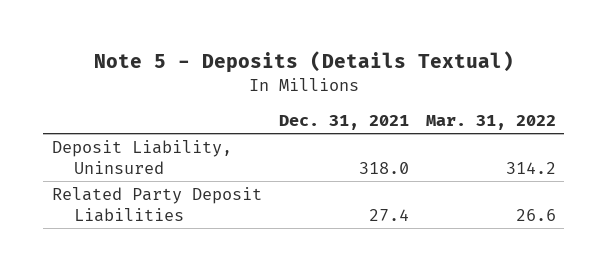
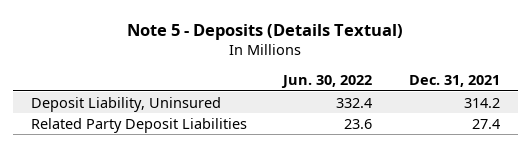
[425,114,556,130] Mar. 31, 2022 -> none
none -> [281,75,373,89] Jun. 30, 2022
[358,161,409,174] 318.0 -> [463,97,500,108] 314.2

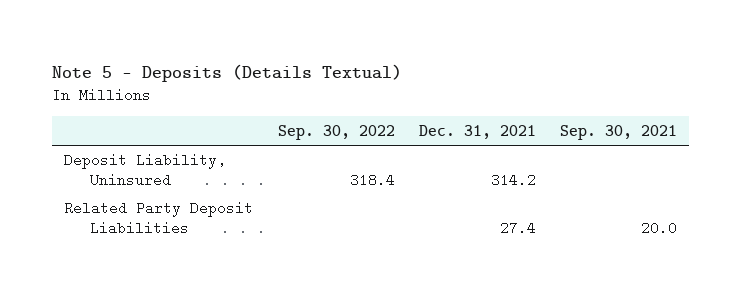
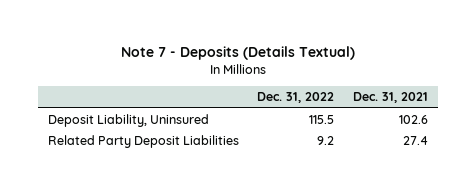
[52,63,403,82] Note 5 - Deposits (Details Textual) -> [120,46,355,61] Note 7 - Deposits (Details Textual)
[277,124,395,140] Sep. 30, 2022 -> none
[560,124,678,140] Sep. 30, 2021 -> none
none -> [257,92,335,104] Dec. 31, 2022
[490,172,536,187] 314.2 -> [399,115,429,125] 102.6

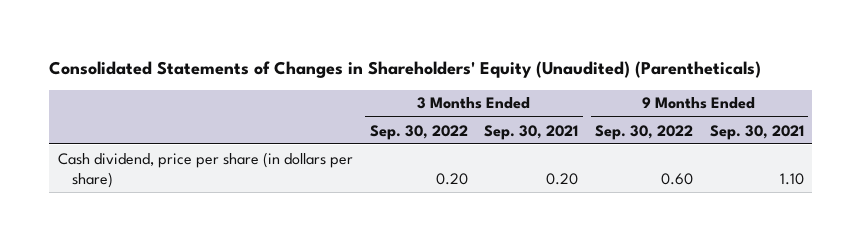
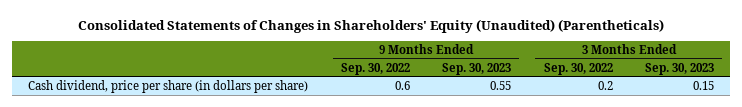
[484,124,579,140] Sep. 30, 2021 -> none
[709,124,804,140] Sep. 30, 2021 -> none
none -> [442,62,512,75] Sep. 30, 2023
none -> [644,62,714,75] Sep. 30, 2023
[435,172,468,185] 0.20 -> [597,80,613,90] 0.2
[661,172,694,185] 0.60 -> [394,80,410,90] 0.6

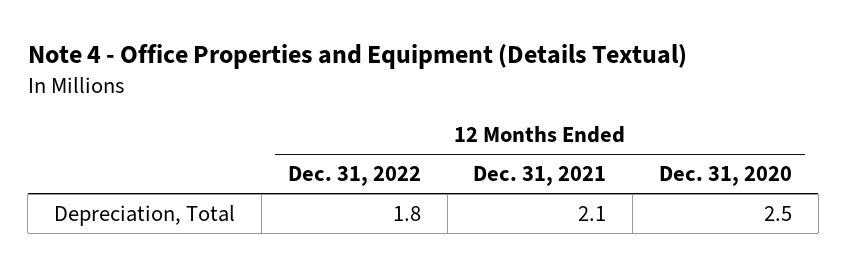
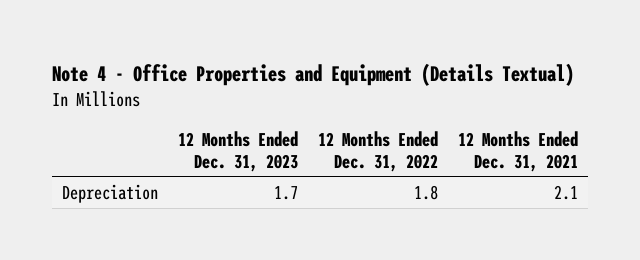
[659,166,793,187] Dec. 31, 2020 -> none
none -> [178,130,299,172] 12 Months Ended Dec. 31, 2023
[54,204,236,226] Depreciation, Total -> [62,183,159,203] Depreciation

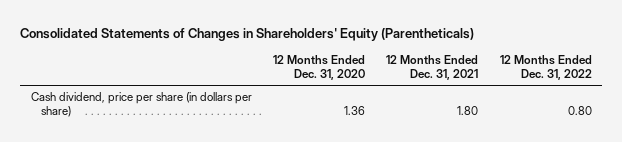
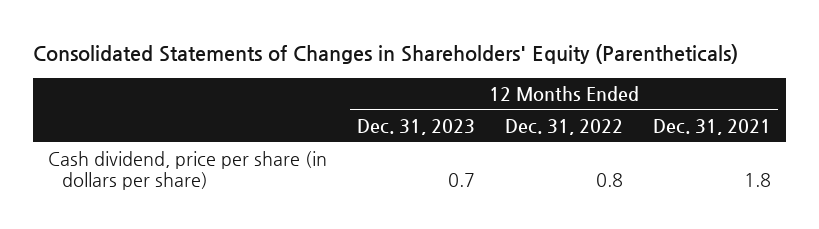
[273,54,366,81] 12 Months Ended Dec. 31, 2020 -> none
none -> [357,118,476,135] Dec. 31, 2023
[457,106,479,116] 1.80 -> [743,173,771,188] 1.8
[567,106,592,116] 0.80 -> [595,173,623,188] 0.8

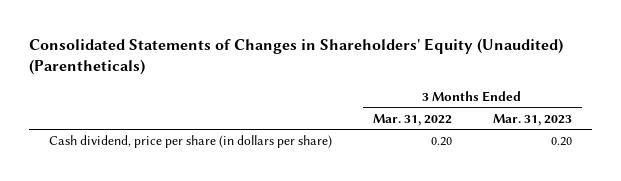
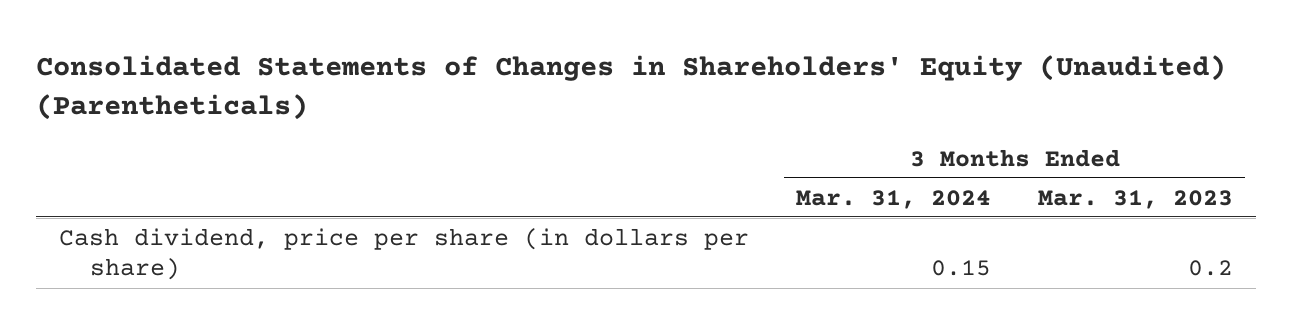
[373,113,453,126] Mar. 31, 2022 -> none
none -> [796,189,992,209] Mar. 31, 2024
[550,137,572,147] 0.20 -> [1188,260,1234,277] 0.2

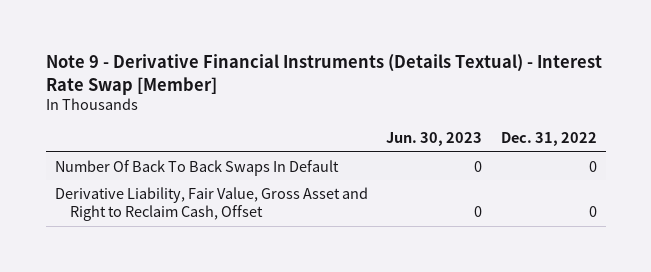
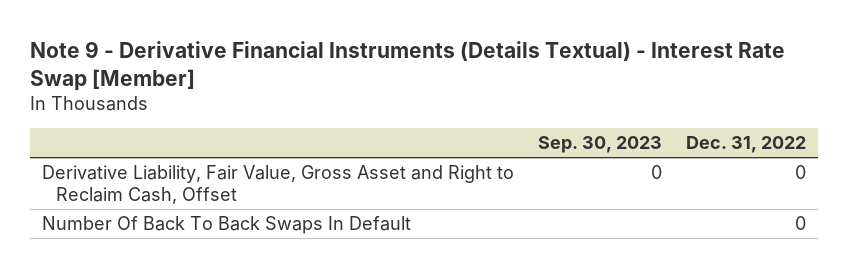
[386,132,483,147] Jun. 30, 2023 -> none
none -> [538,136,663,154] Sep. 30, 2023
[54,159,339,176] Number Of Back To Back Swaps In Default -> [41,216,411,235] Number Of Back To Back Swaps In Default

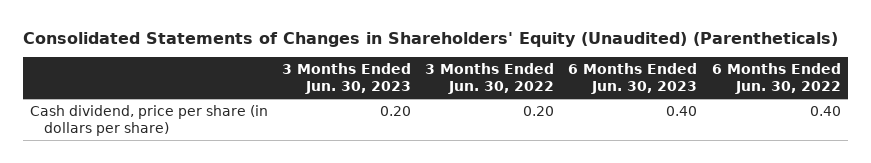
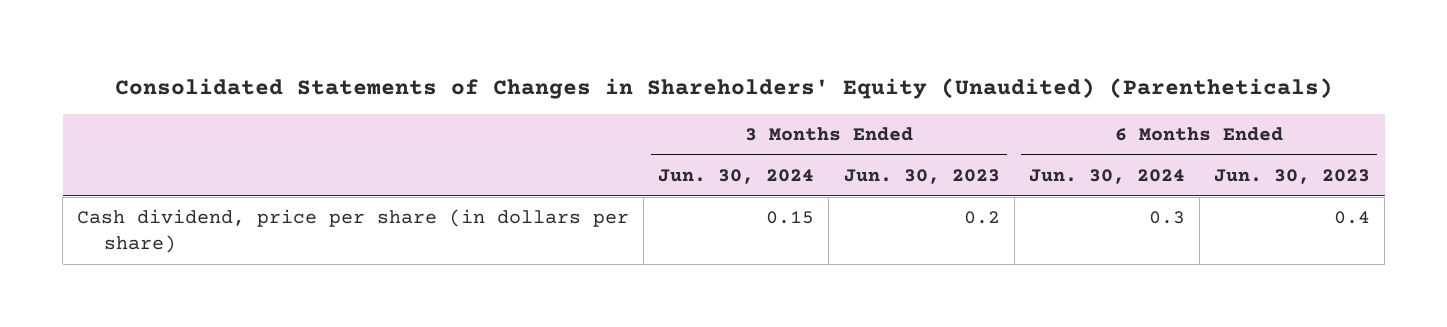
[425,63,555,95] 3 Months Ended Jun. 30, 2022 -> none
[711,63,841,95] 6 Months Ended Jun. 30, 2022 -> none
none -> [658,169,815,185] Jun. 30, 2024
none -> [1028,169,1185,185] Jun. 30, 2024
[380,105,412,116] 0.20 -> [963,211,1000,225] 0.2
[666,105,698,116] 0.40 -> [1333,211,1370,225] 0.4

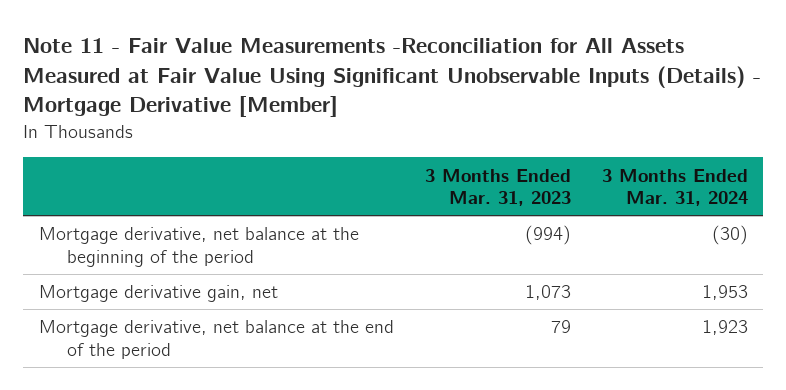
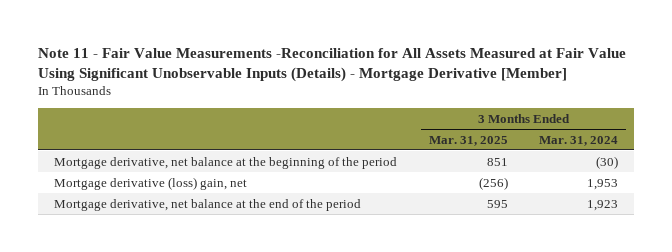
[424,168,571,207] 3 Months Ended Mar. 31, 2023 -> none
none -> [428,135,508,146] Mar. 31, 2025
[38,285,278,303] Mortgage derivative gain, net -> [54,176,248,190] Mortgage derivative (loss) gain, net

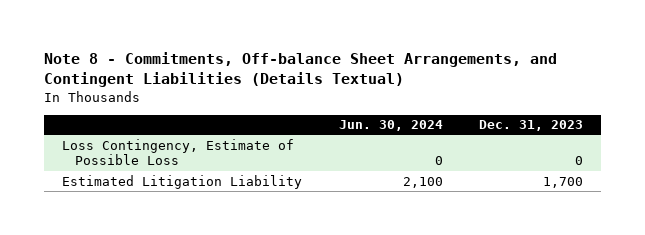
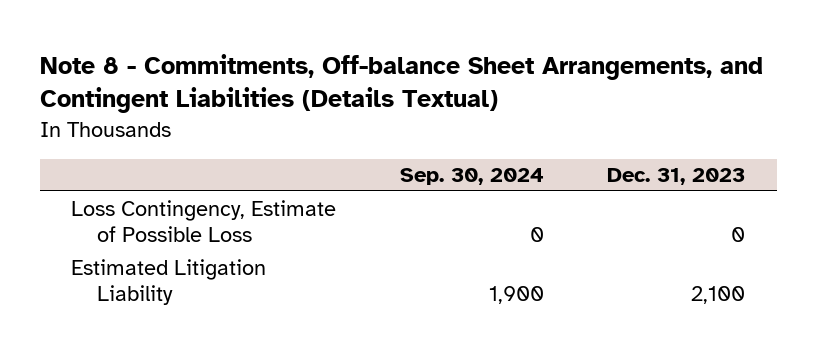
[338,120,443,132] Jun. 30, 2024 -> none
none -> [399,168,544,186] Sep. 30, 2024
[542,176,583,188] 1,700 -> [690,285,745,304] 2,100

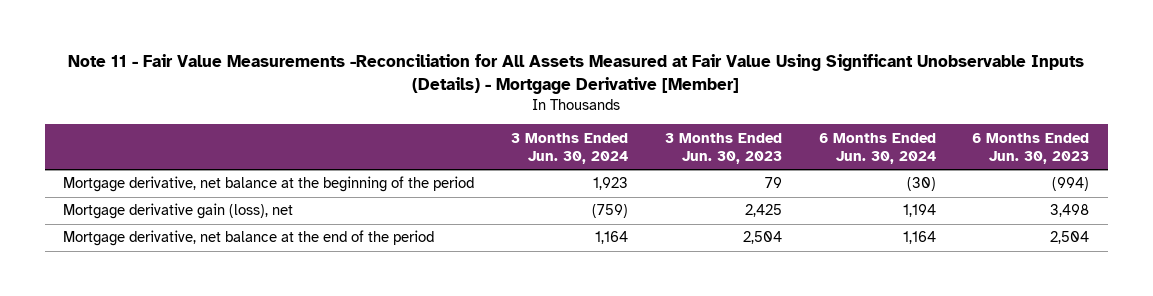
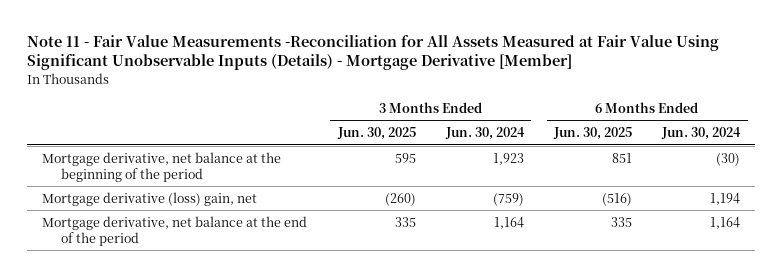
[664,132,782,164] 3 Months Ended Jun. 30, 2023 -> none
[972,132,1090,164] 6 Months Ended Jun. 30, 2023 -> none
none -> [336,127,416,141] Jun. 30, 2025
none -> [553,127,633,141] Jun. 30, 2025
[63,203,294,220] Mortgage derivative gain (loss), net -> [42,191,258,206] Mortgage derivative (loss) gain, net

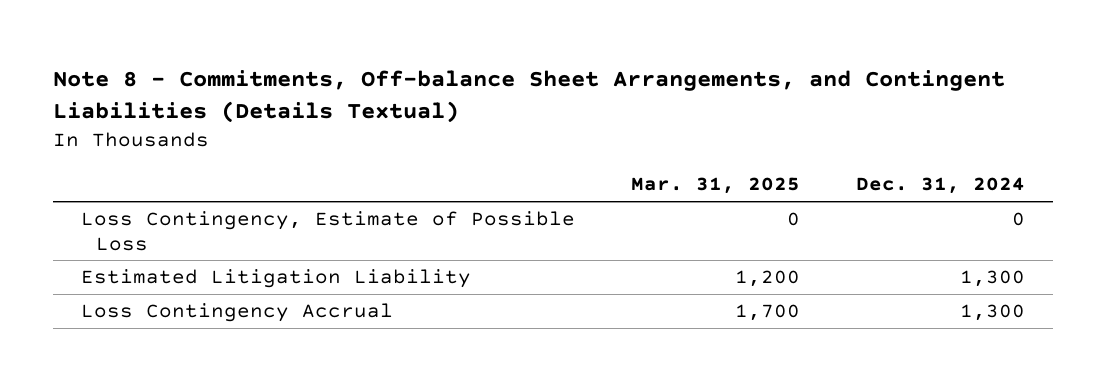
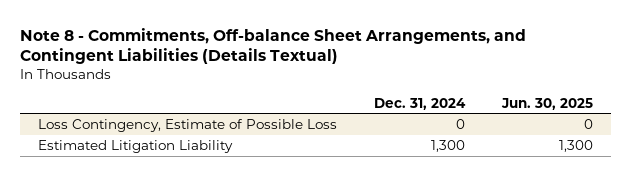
[631,177,801,195] Mar. 31, 2025 -> none
none -> [500,97,593,110] Jun. 30, 2025
[81,303,394,323] Loss Contingency Accrual -> none

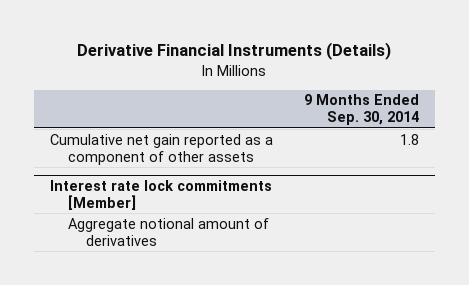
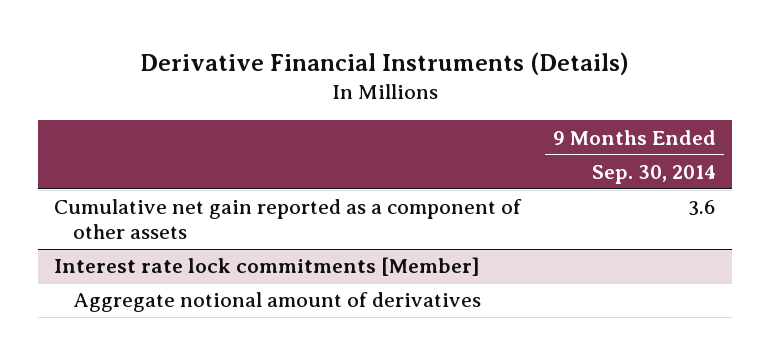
[400,133,420,145] 1.8 -> [688,200,717,217] 3.6

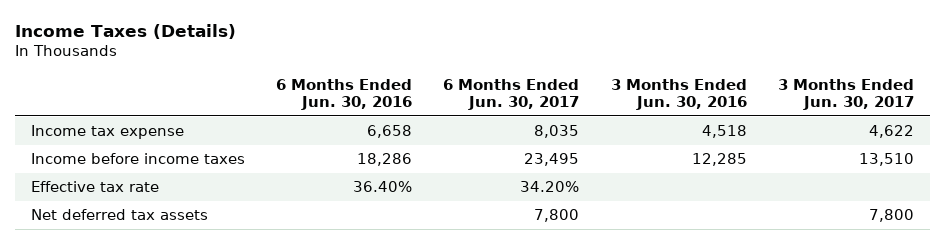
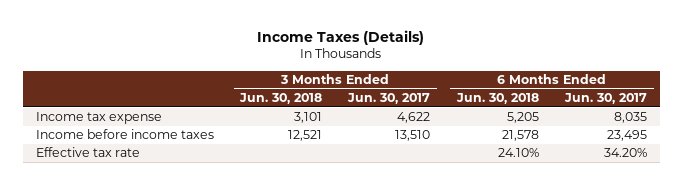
[276,78,413,111] 6 Months Ended Jun. 30, 2016 -> none
[610,78,747,111] 3 Months Ended Jun. 30, 2016 -> none
none -> [239,93,323,105] Jun. 30, 2018
none -> [455,93,539,105] Jun. 30, 2018
[30,209,208,221] Net deferred tax assets -> none

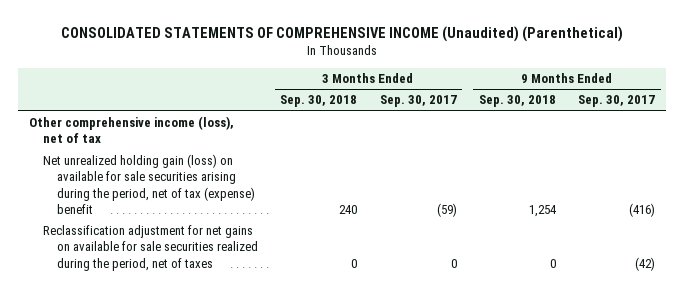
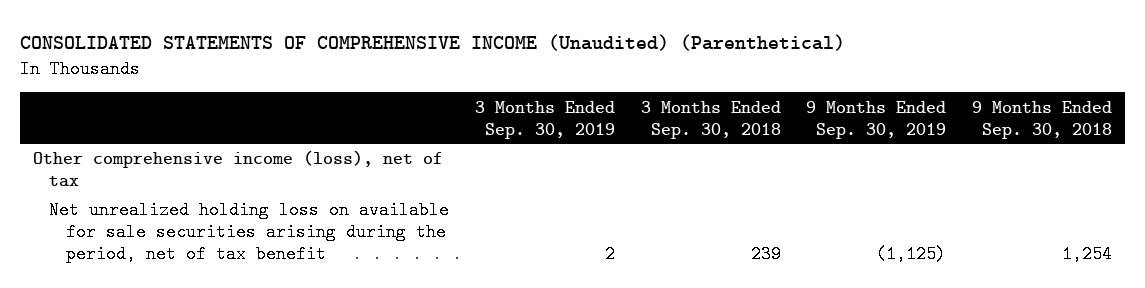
[379,95,457,108] Sep. 30, 2017 -> none
[578,95,656,108] Sep. 30, 2017 -> none
none -> [475,100,616,139] 3 Months Ended Sep. 30, 2019
none -> [806,100,947,139] 9 Months Ended Sep. 30, 2019
[43,225,259,271] Reclassification adjustment for net gains on available for sale securities realized during the period, net of taxes -> none
[43,154,256,214] Net unrealized holding gain (loss) on available for sale securities arising during the period, net of tax (expense) benefit -> [49,201,450,264] Net unrealized holding loss on available for sale securities arising during the period, net of tax benefit
[339,204,358,214] 240 -> [750,245,781,264] 239

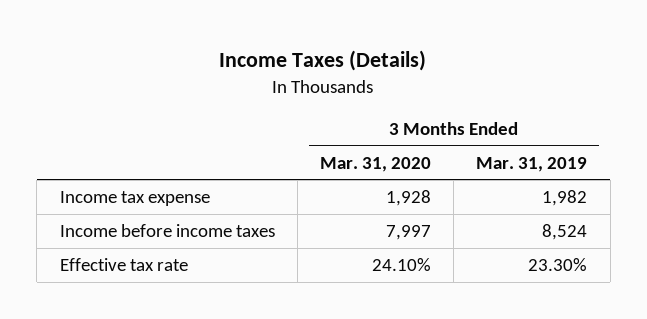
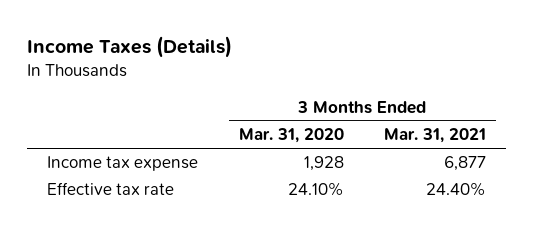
[476,156,588,172] Mar. 31, 2019 -> none
none -> [384,128,487,144] Mar. 31, 2021
[59,224,275,238] Income before income taxes -> none

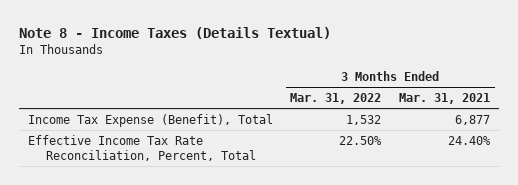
[27,36,233,59] Income Taxes (Details) -> [18,26,331,39] Note 8 - Income Taxes (Details Textual)
[238,128,344,144] Mar. 31, 2020 -> none
none -> [290,93,382,105] Mar. 31, 2022
[47,156,199,172] Income tax expense -> [27,114,273,128] Income Tax Expense (Benefit), Total
[47,182,175,196] Effective tax rate -> [27,135,257,161] Effective Income Tax Rate Reconciliation, Percent, Total

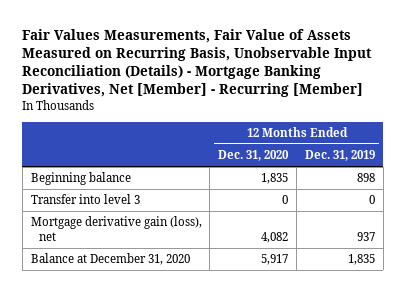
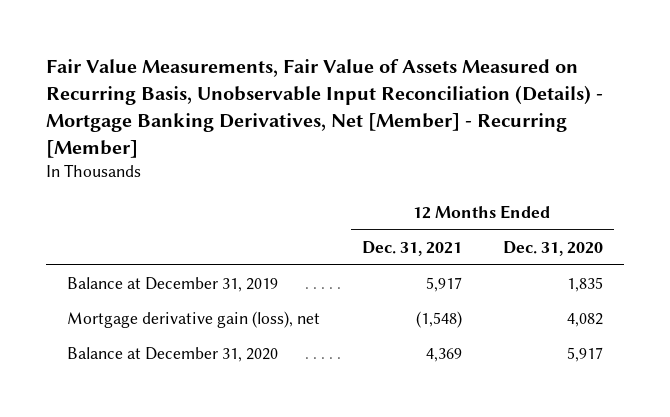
[22,29,373,98] Fair Values Measurements, Fair Value of Assets Measured on Recurring Basis, Unobservable Input Reconciliation (Details) - Mortgage Banking Derivatives, Net [Member] - Recurring [Member] -> [45,58,603,158] Fair Value Measurements, Fair Value of Assets Measured on Recurring Basis, Unobservable Input Reconciliation (Details) - Mortgage Banking Derivatives, Net [Member] - Recurring [Member]
[304,150,375,162] Dec. 31, 2019 -> none
none -> [361,240,462,256] Dec. 31, 2021
[30,194,140,205] Transfer into level 3 -> none
[30,172,131,186] Beginning balance -> [66,277,278,293] Balance at December 31, 2019

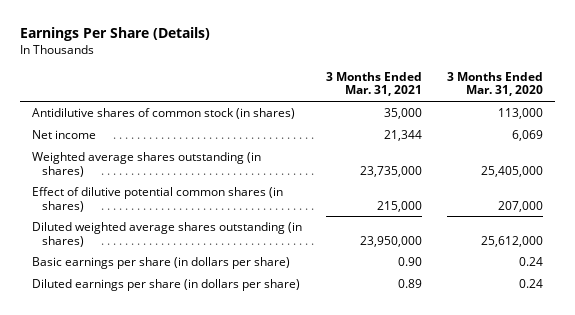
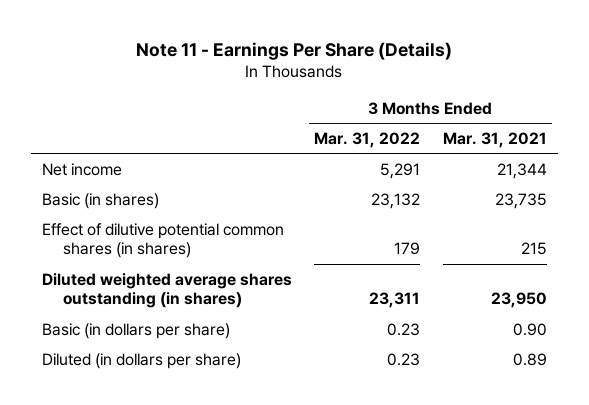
[20,27,211,42] Earnings Per Share (Details) -> [136,41,453,60] Note 11 - Earnings Per Share (Details)
[446,71,543,97] 3 Months Ended Mar. 31, 2020 -> none
none -> [314,131,421,148] Mar. 31, 2022
[32,108,296,120] Antidilutive shares of common stock (in shares) -> none
[32,152,262,177] Weighted average shares outstanding (in shares) -> [42,192,160,209] Basic (in shares)
[360,165,423,177] 23,735,000 -> [494,192,547,209] 23,735
[377,200,423,212] 215,000 -> [520,242,547,256] 215
[360,235,423,247] 23,950,000 -> [490,292,547,309] 23,950
[32,257,291,270] Basic earnings per share (in dollars per share) -> [42,322,231,339] Basic (in dollars per share)
[32,279,301,292] Diluted earnings per share (in dollars per share) -> [42,352,242,369] Diluted (in dollars per share)

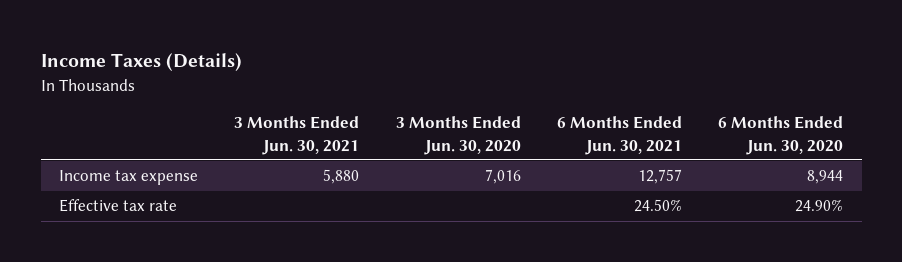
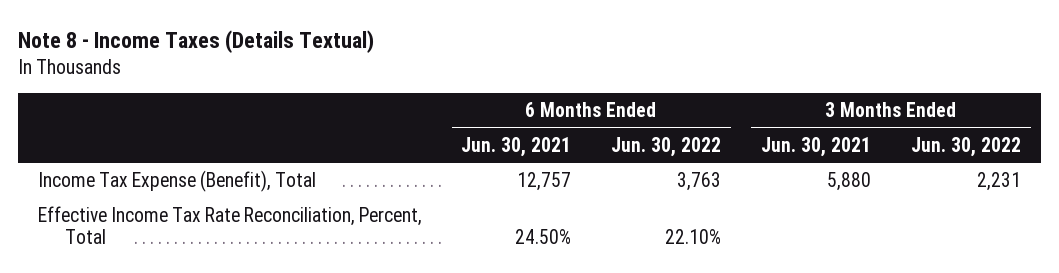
[40,53,242,72] Income Taxes (Details) -> [17,29,374,53] Note 8 - Income Taxes (Details Textual)
[395,116,521,155] 3 Months Ended Jun. 30, 2020 -> none
[718,116,844,155] 6 Months Ended Jun. 30, 2020 -> none
none -> [611,136,722,157] Jun. 30, 2022
none -> [911,136,1022,157] Jun. 30, 2022
[59,170,199,186] Income tax expense -> [37,170,316,193] Income Tax Expense (Benefit), Total
[59,199,178,213] Effective tax rate -> [37,206,422,245] Effective Income Tax Rate Reconciliation, Percent, Total

